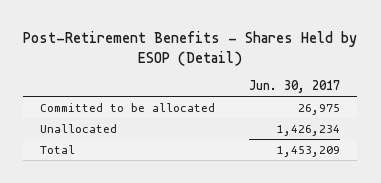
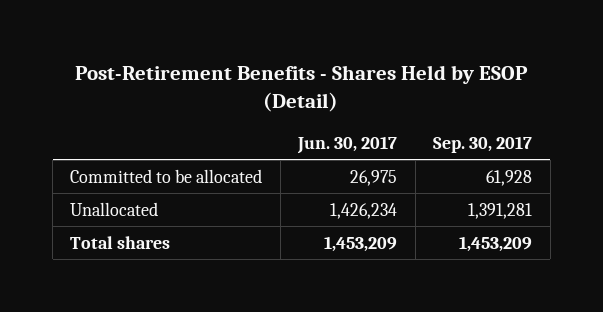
none -> [433,135,533,153] Sep. 30, 2017
[40,144,76,154] Total -> [70,235,171,249] Total shares

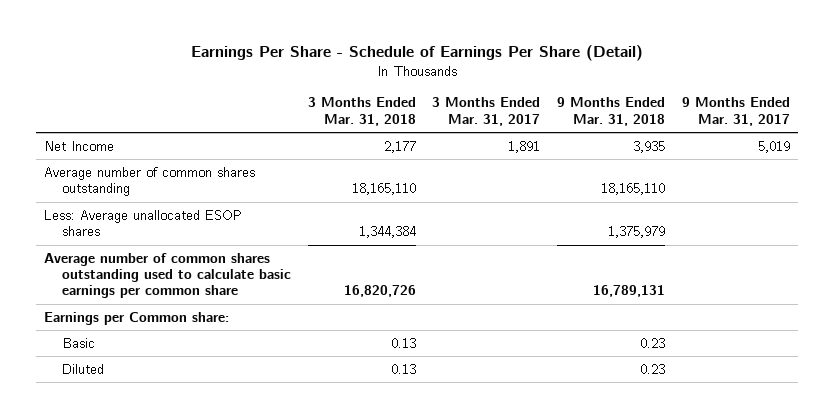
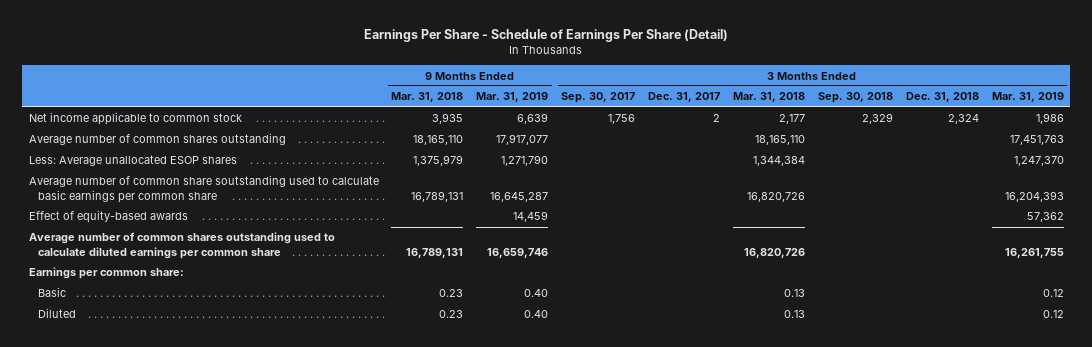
[432,97,541,126] 3 Months Ended Mar. 31, 2017 -> none
[681,97,790,126] 9 Months Ended Mar. 31, 2017 -> none
none -> [476,92,549,103] Mar. 31, 2019
none -> [561,92,636,104] Sep. 30, 2017
none -> [648,92,721,103] Dec. 31, 2017
none -> [817,92,893,104] Sep. 30, 2018
none -> [905,92,979,103] Dec. 31, 2018
none -> [991,92,1064,103] Mar. 31, 2019
[43,140,114,151] Net Income -> [28,112,242,126] Net income applicable to common stock
[43,252,291,299] Average number of common shares outstanding used to calculate basic earnings per common share -> [28,175,379,203] Average number of common share soutstanding used to calculate basic earnings per common share
none -> [28,210,188,224] Effect of equity-based awards
none -> [28,232,335,259] Average number of common shares outstanding used to calculate diluted earnings per common share
[43,311,229,325] Earnings per Common share: -> [28,267,184,280] Earnings per common share:

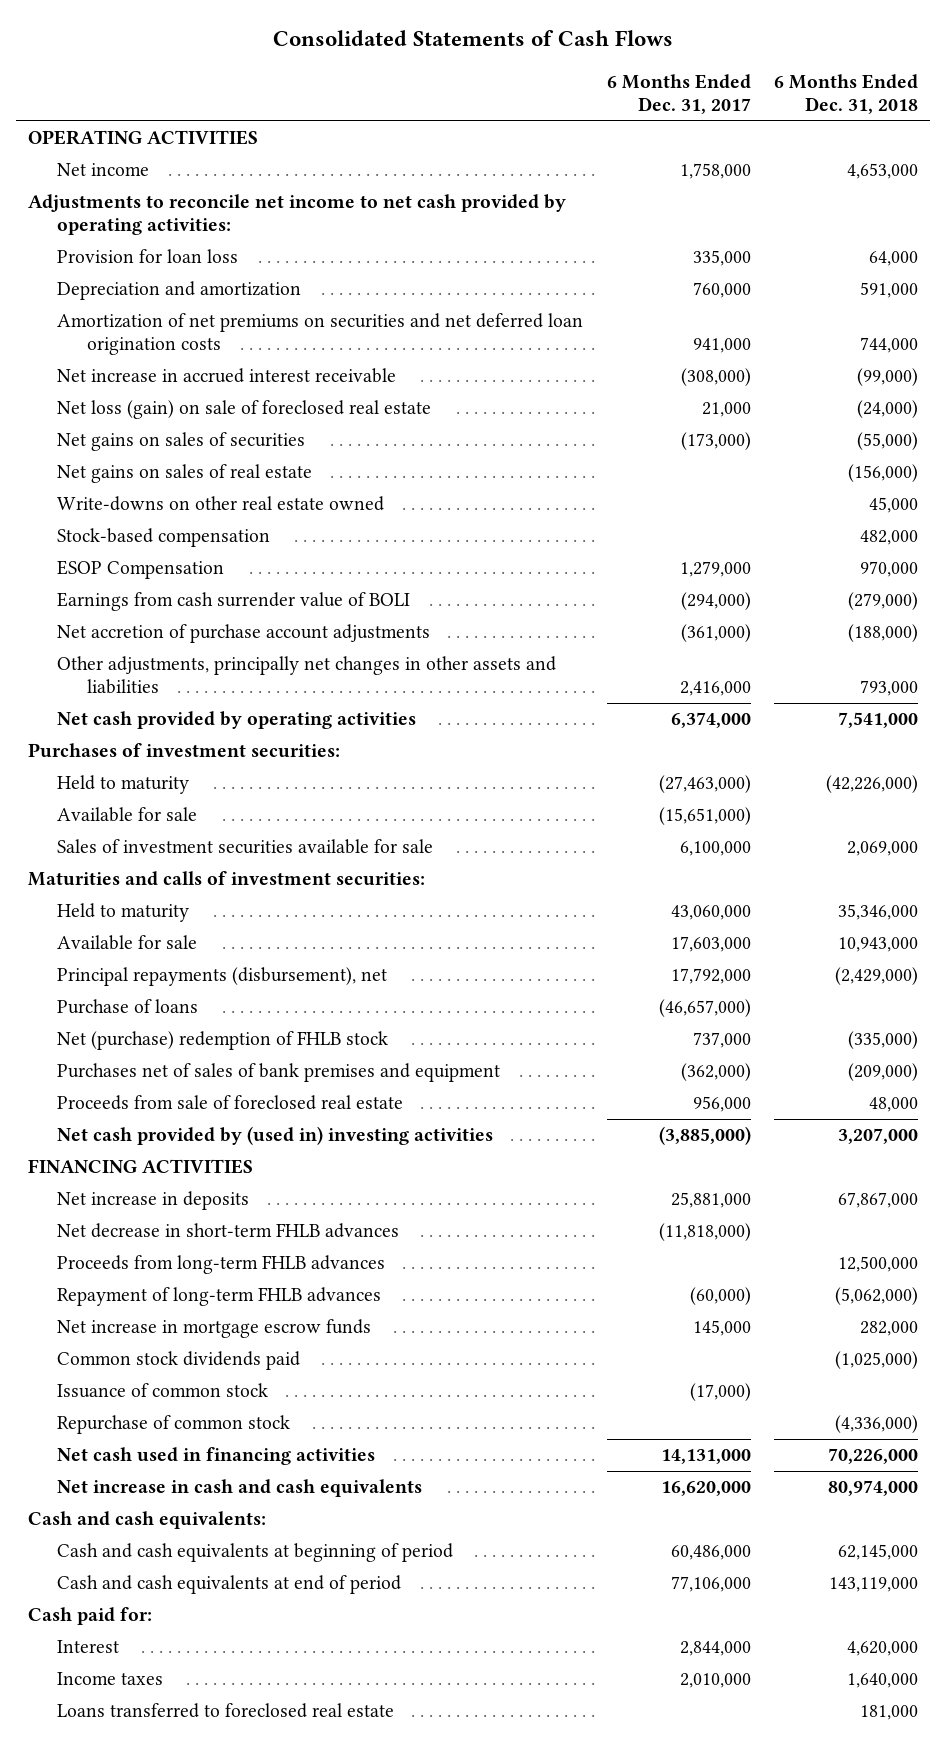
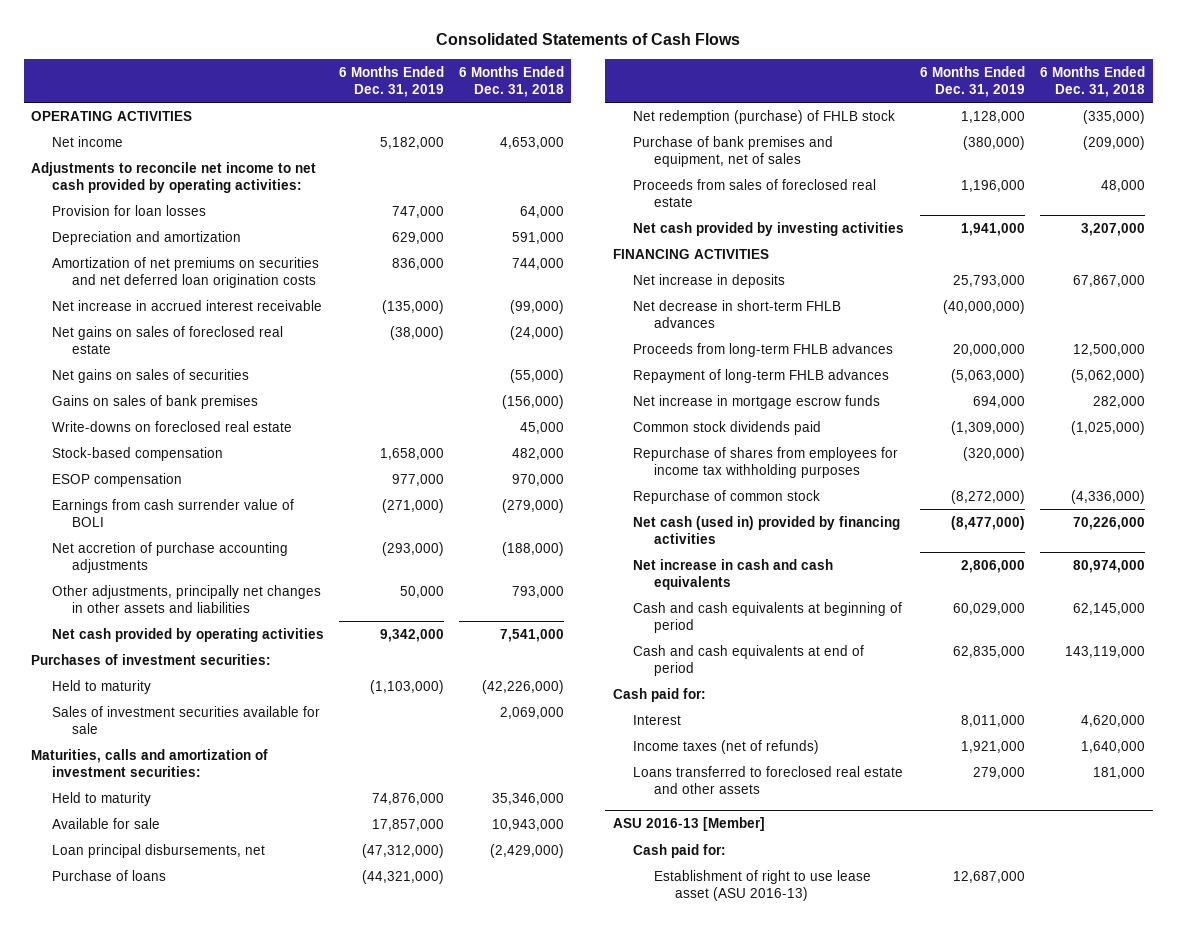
[606,74,751,115] 6 Months Ended Dec. 31, 2017 -> none
none -> [338,65,444,97] 6 Months Ended Dec. 31, 2019
[57,249,239,264] Provision for loan loss -> [51,204,206,216] Provision for loan losses
[57,400,432,420] Net loss (gain) on sale of foreclosed real estate -> [51,325,283,354] Net gains on sales of foreclosed real estate
[57,464,313,484] Net gains on sales of real estate -> [51,394,258,409] Gains on sales of bank premises
[57,496,385,512] Write-downs on other real estate owned -> [51,420,292,432] Write-downs on foreclosed real estate
[57,560,225,580] ESOP Compensation -> [51,472,182,487] ESOP compensation
[57,624,431,644] Net accretion of purchase account adjustments -> [51,541,288,573] Net accretion of purchase accounting adjustments
[57,807,198,823] Available for sale -> none
[27,871,425,887] Maturities and calls of investment securities: -> [31,748,269,777] Maturities, calls and amortization of investment securities:
[57,967,388,987] Principal repayments (disbursement), net -> [51,843,265,858] Loan principal disbursements, net
[57,1031,389,1051] Net (purchase) redemption of FHLB stock -> [633,109,896,124] Net redemption (purchase) of FHLB stock
[57,1063,501,1083] Purchases net of sales of bank premises and equipment -> [633,135,834,167] Purchase of bank premises and equipment, net of sales
[57,1095,404,1111] Proceeds from sale of foreclosed real estate -> [633,178,877,207] Proceeds from sales of foreclosed real estate
[57,1126,494,1146] Net cash provided by (used in) investing activities -> [633,221,905,236] Net cash provided by investing activities
[57,1383,269,1399] Issuance of common stock -> none
none -> [633,446,899,478] Repurchase of shares from employees for income tax withholding purposes
[57,1447,376,1466] Net cash used in financing activities -> [633,515,901,544] Net cash (used in) provided by financing activities
[27,1511,266,1530] Cash and cash equivalents: -> none
[57,1672,164,1686] Income taxes -> [633,739,820,754] Income taxes (net of refunds)
[57,1703,395,1719] Loans transferred to foreclosed real estate -> [633,765,904,794] Loans transferred to foreclosed real estate and other assets
none -> [612,817,765,832] ASU 2016-13 [Member]
none -> [633,843,727,858] Cash paid for:
none -> [654,869,872,901] Establishment of right to use lease asset (ASU 2016-13)

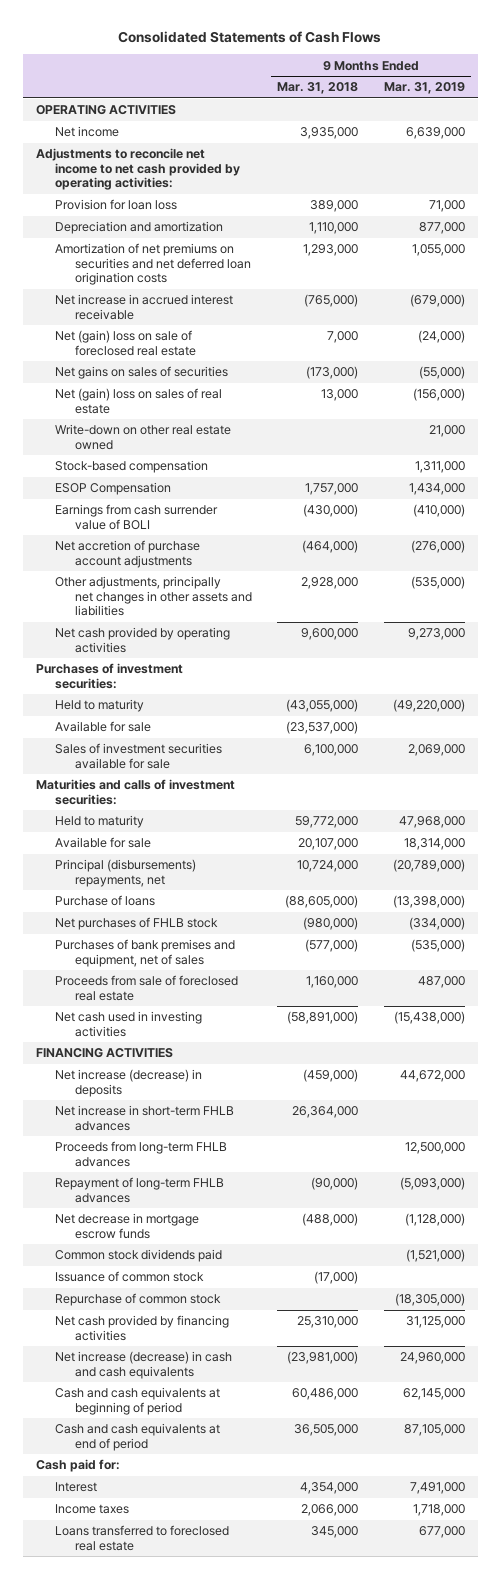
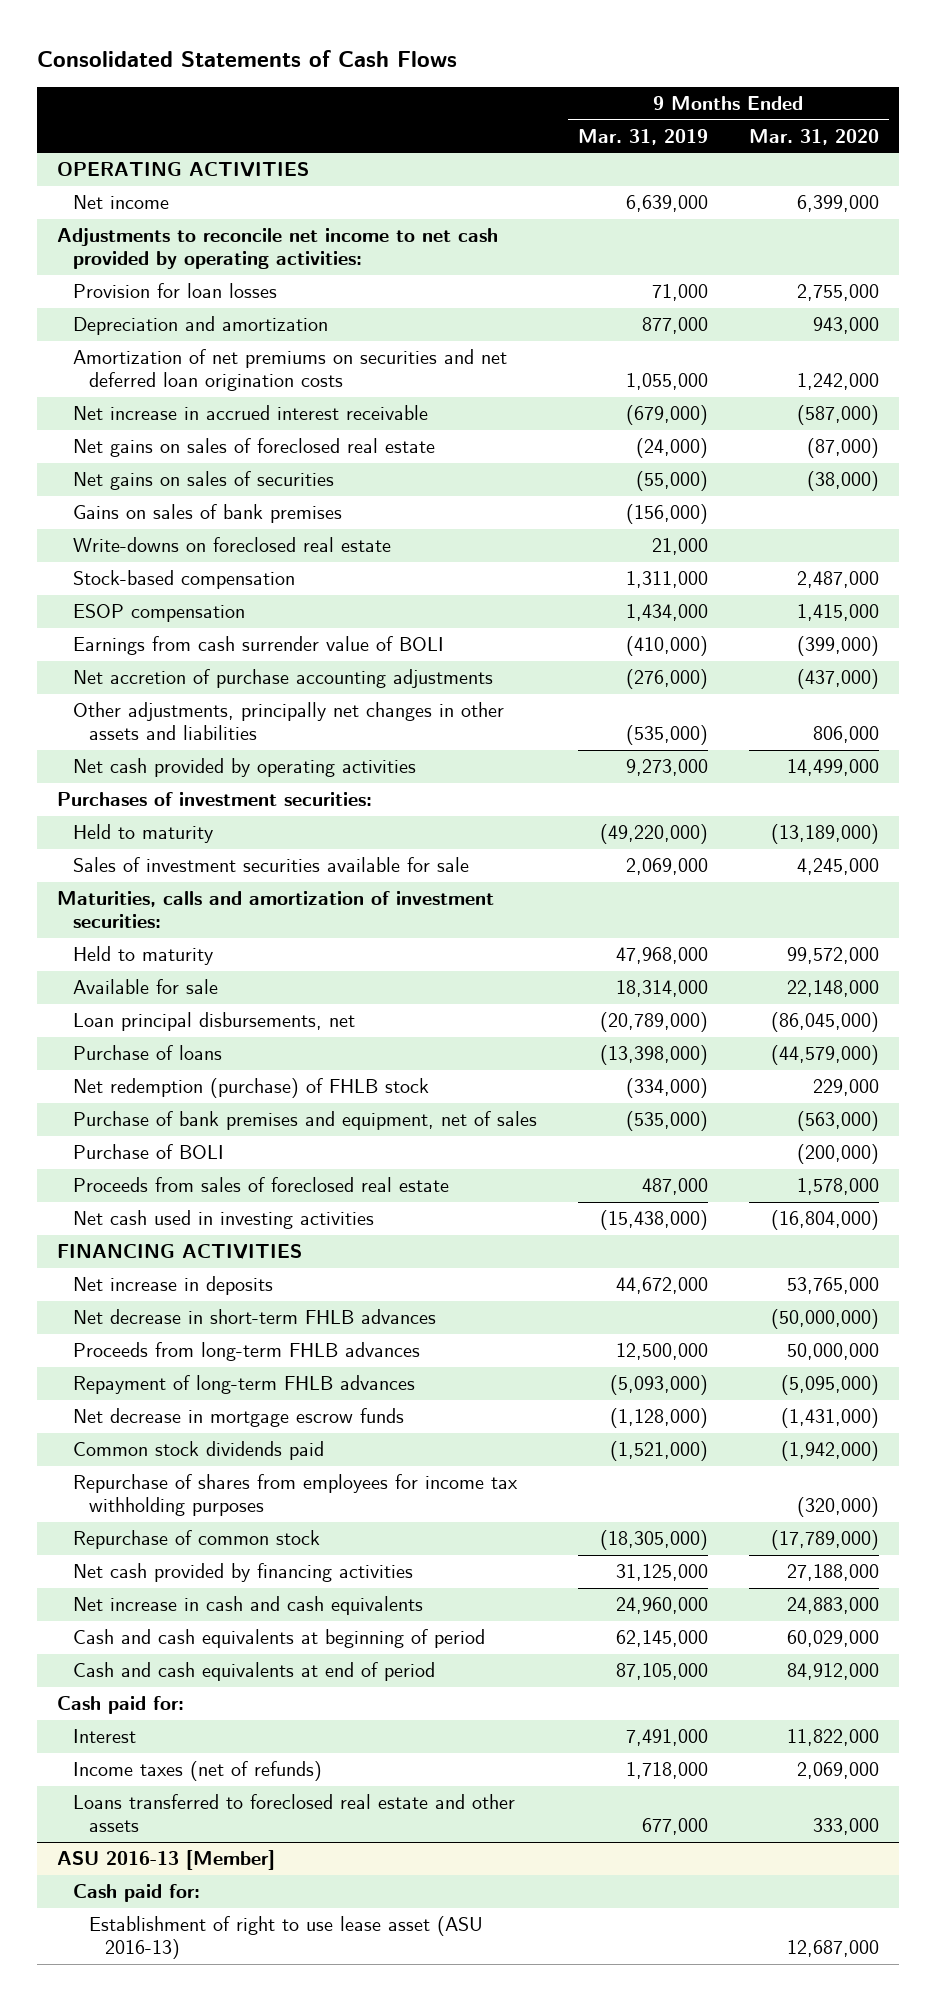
[277,82,359,95] Mar. 31, 2018 -> none
none -> [748,128,879,145] Mar. 31, 2020
[55,199,178,211] Provision for loan loss -> [73,283,278,299] Provision for loan losses
[55,330,196,356] Net (gain) loss on sale of foreclosed real estate -> [73,438,436,458] Net gains on sales of foreclosed real estate
[55,388,223,414] Net (gain) loss on sales of real estate -> [73,504,343,524] Gains on sales of bank premises
[55,424,232,450] Write-down on other real estate owned -> [73,537,392,553] Write-downs on foreclosed real estate
[55,482,172,496] ESOP Compensation -> [73,604,246,623] ESOP compensation
[55,540,201,568] Net accretion of purchase account adjustments -> [73,669,494,689] Net accretion of purchase accounting adjustments
[55,721,152,733] Available for sale -> none
[35,779,235,805] Maturities and calls of investment securities: -> [57,891,495,928] Maturities, calls and amortization of investment securities:
[55,859,197,887] Principal (disbursements) repayments, net -> [73,1012,356,1032] Loan principal disbursements, net
[55,917,219,931] Net purchases of FHLB stock -> [73,1078,430,1099] Net redemption (purchase) of FHLB stock
[55,939,236,967] Purchases of bank premises and equipment, net of sales -> [73,1111,538,1131] Purchase of bank premises and equipment, net of sales
none -> [73,1144,225,1160] Purchase of BOLI
[55,975,239,1001] Proceeds from sale of foreclosed real estate -> [73,1177,450,1193] Proceeds from sales of foreclosed real estate
[55,1069,203,1097] Net increase (decrease) in deposits -> [73,1276,274,1296] Net increase in deposits
[55,1105,235,1131] Net increase in short-term FHLB advances -> [73,1309,437,1325] Net decrease in short-term FHLB advances
[55,1271,205,1283] Issuance of common stock -> none
none -> [73,1474,519,1516] Repurchase of shares from employees for income tax withholding purposes
[55,1351,233,1379] Net increase (decrease) in cash and cash equivalents -> [73,1596,424,1616] Net increase in cash and cash equivalents
[55,1504,130,1515] Income taxes -> [73,1761,323,1782] Income taxes (net of refunds)
[55,1525,230,1551] Loans transferred to foreclosed real estate -> [73,1794,516,1832] Loans transferred to foreclosed real estate and other assets
none -> [57,1850,276,1871] ASU 2016-13 [Member]
none -> [73,1884,201,1903] Cash paid for:
none -> [89,1916,484,1959] Establishment of right to use lease asset (ASU 2016-13)

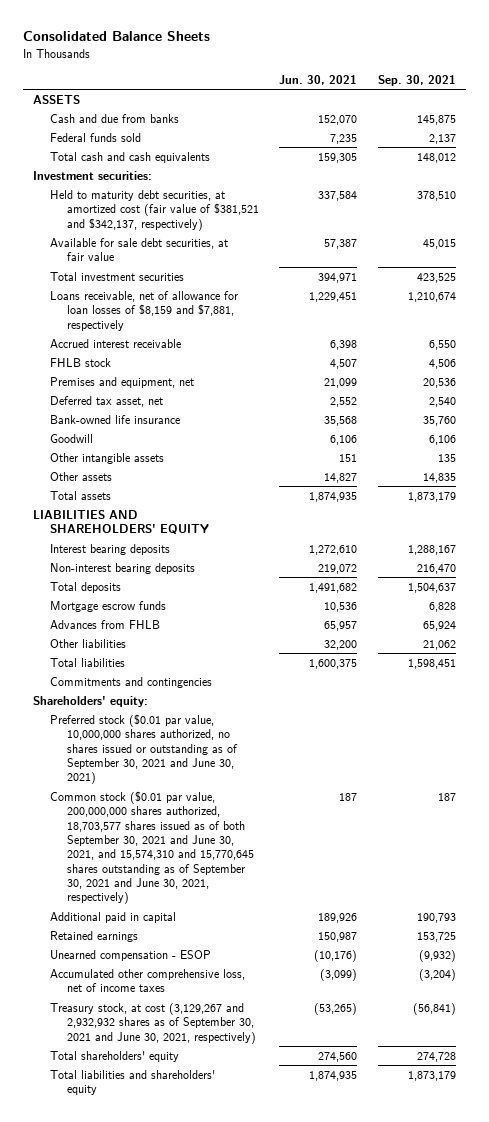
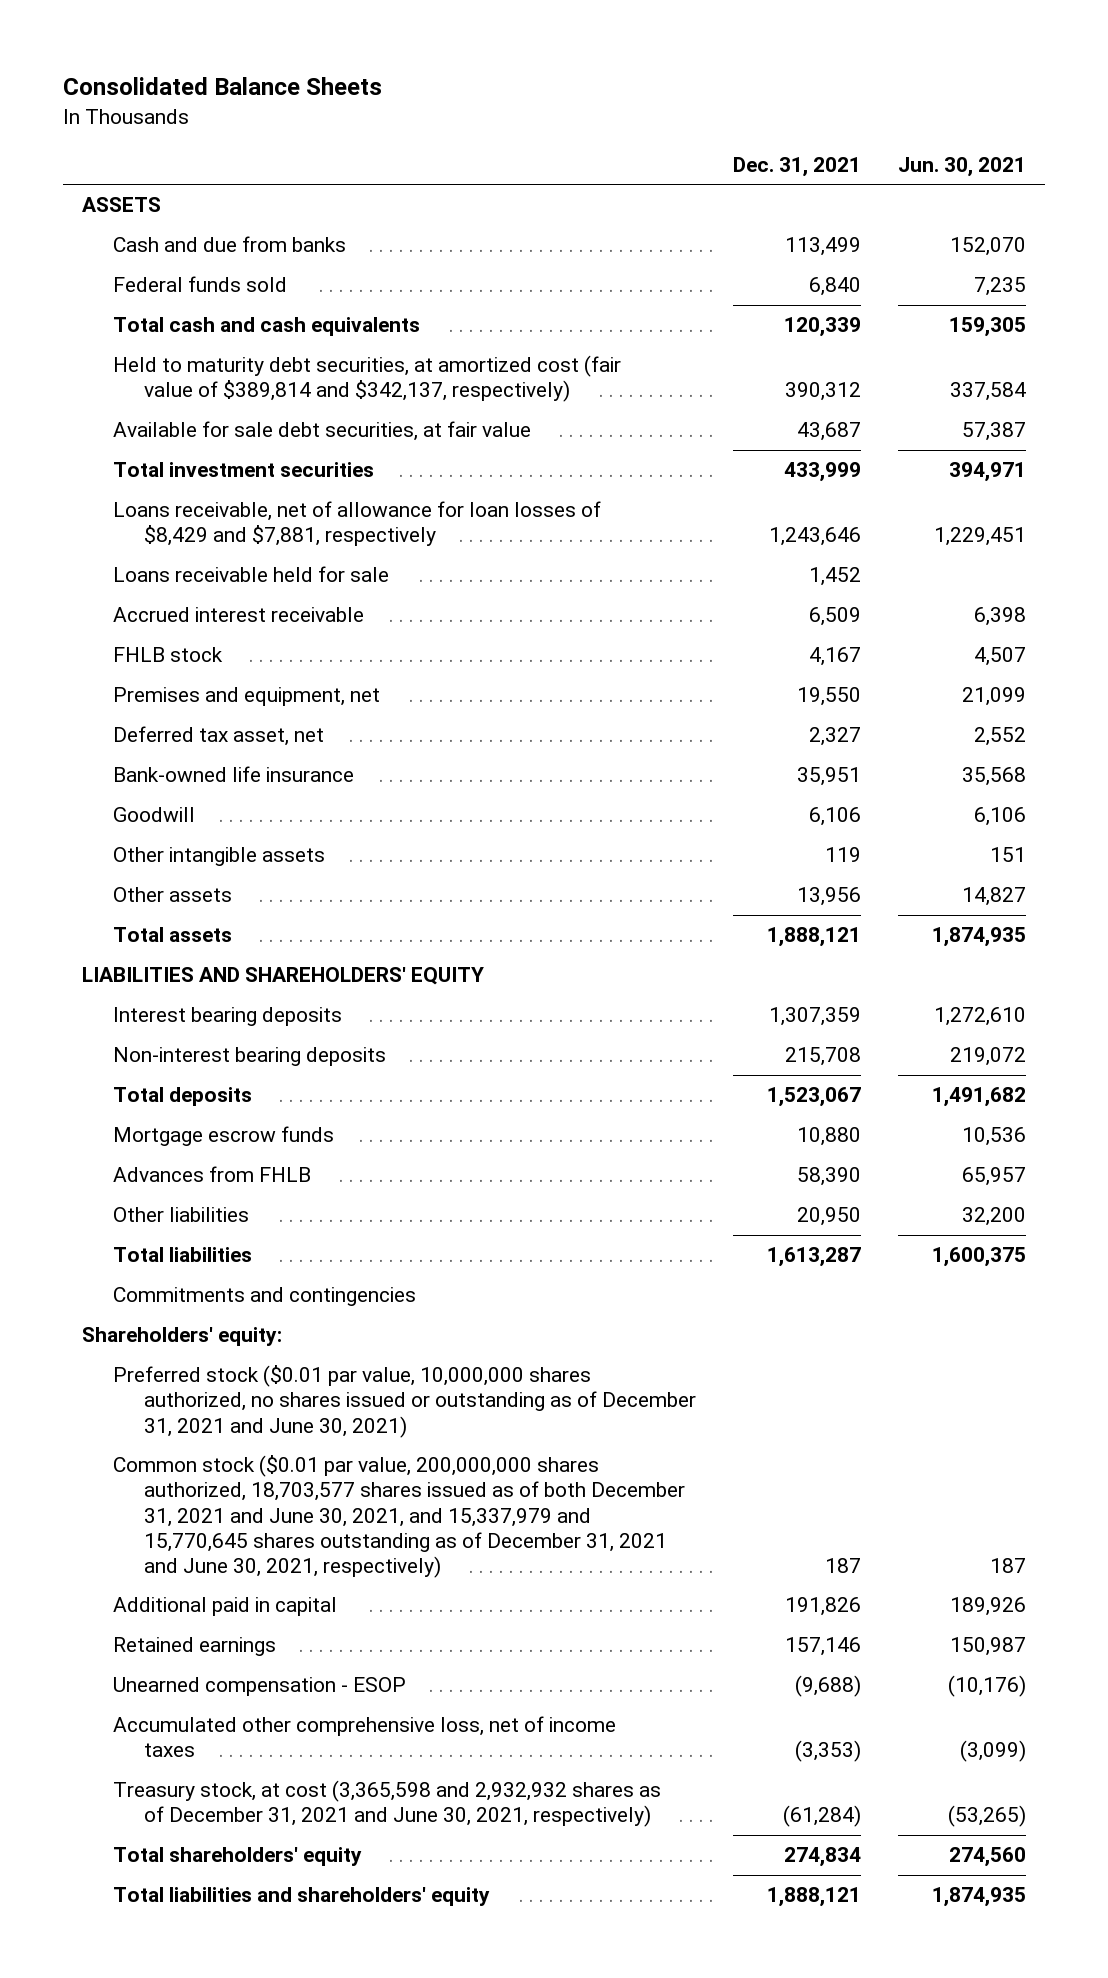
[377,74,456,86] Sep. 30, 2021 -> none
none -> [732,156,861,177] Dec. 31, 2021
[32,170,152,180] Investment securities: -> none
[49,189,260,231] Held to maturity debt securities, at amortized cost (fair value of $381,521 and $342,137, respectively) -> [112,355,621,403] Held to maturity debt securities, at amortized cost (fair value of $389,814 and $342,137, respectively)
[49,290,238,331] Loans receivable, net of allowance for loan losses of $8,159 and $7,881, respectively -> [112,501,601,547] Loans receivable, net of allowance for loan losses of $8,429 and $7,881, respectively
none -> [112,566,389,583] Loans receivable held for sale
[49,713,239,785] Preferred stock ($0.01 par value, 10,000,000 shares authorized, no shares issued or outstanding as of September 30, 2021 and June 30, 2021) -> [112,1365,696,1438] Preferred stock ($0.01 par value, 10,000,000 shares authorized, no shares issued or outstanding as of December 31, 2021 and June 30, 2021)
[49,790,255,905] Common stock ($0.01 par value, 200,000,000 shares authorized, 18,703,577 shares issued as of both September 30, 2021 and June 30, 2021, and 15,574,310 and 15,770,645 shares outstanding as of September 30, 2021 and June 30, 2021, respectively) -> [112,1455,685,1578] Common stock ($0.01 par value, 200,000,000 shares authorized, 18,703,577 shares issued as of both December 31, 2021 and June 30, 2021, and 15,337,979 and 15,770,645 shares outstanding as of December 31, 2021 and June 30, 2021, respectively)
[49,1002,257,1044] Treasury stock, at cost (3,129,267 and 2,932,932 shares as of September 30, 2021 and June 30, 2021, respectively) -> [112,1780,661,1828] Treasury stock, at cost (3,365,598 and 2,932,932 shares as of December 31, 2021 and June 30, 2021, respectively)

